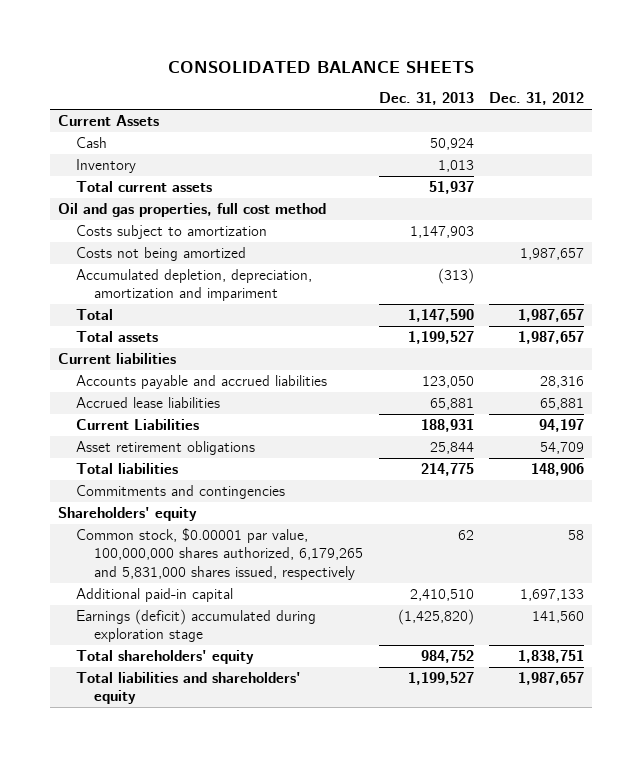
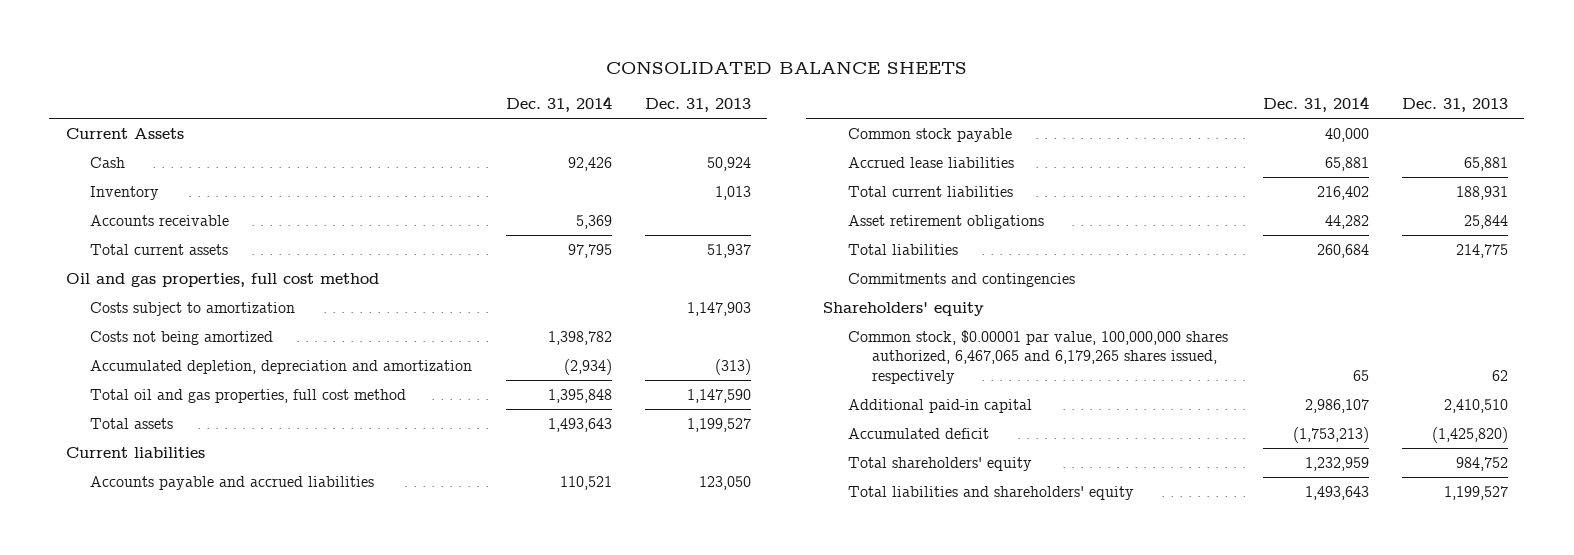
[489,92,585,106] Dec. 31, 2012 -> none
none -> [505,96,612,113] Dec. 31, 2014
none -> [90,214,230,226] Accounts receivable
[75,269,312,302] Accumulated depletion, depreciation, amortization and impariment -> [90,359,473,374] Accumulated depletion, depreciation and amortization
[75,309,113,321] Total -> [90,388,407,403] Total oil and gas properties, full cost method
none -> [847,127,1012,142] Common stock payable
[75,419,199,431] Current Liabilities -> [847,185,1013,197] Total current liabilities
[75,528,363,580] Common stock, $0.00001 par value, 100,000,000 shares authorized, 6,179,265 and 5,831,000 shares issued, respectively -> [847,329,1228,384] Common stock, $0.00001 par value, 100,000,000 shares authorized, 6,467,065 and 6,179,265 shares issued, respectively
[75,609,316,643] Earnings (deficit) accumulated during exploration stage -> [847,427,989,439] Accumulated deficit

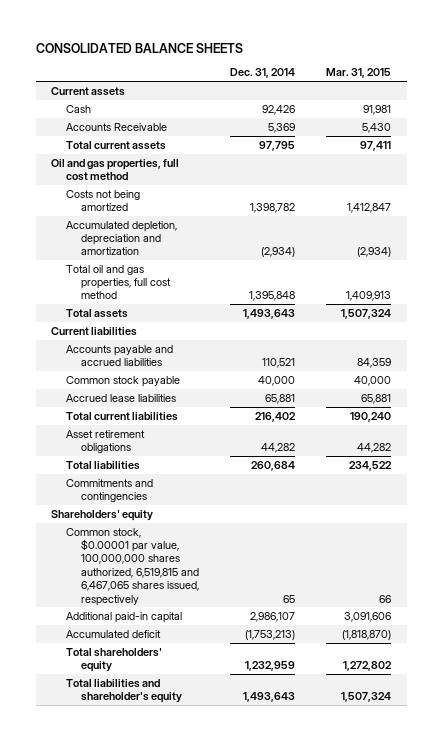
[644,98,751,113] Dec. 31, 2013 -> none
none -> [326,68,392,79] Mar. 31, 2015
[65,127,184,139] Current Assets -> [51,86,126,96] Current assets
[90,185,160,200] Inventory -> none
[90,214,230,226] Accounts receivable -> [66,122,168,131] Accounts Receivable
[90,301,296,316] Costs subject to amortization -> none
[847,329,1228,384] Common stock, $0.00001 par value, 100,000,000 shares authorized, 6,467,065 and 6,179,265 shares issued, respectively -> [66,527,200,606] Common stock, $0.00001 par value, 100,000,000 shares authorized, 6,519,815 and 6,467,065 shares issued, respectively
[847,485,1134,500] Total liabilities and shareholders' equity -> [66,678,183,704] Total liabilities and shareholder's equity

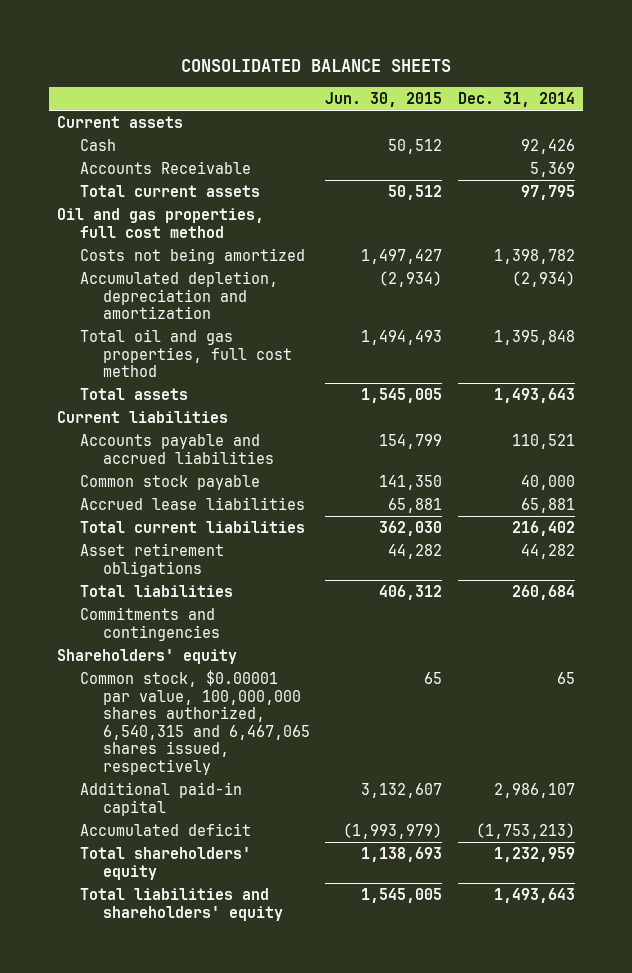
[326,68,392,79] Mar. 31, 2015 -> none
none -> [325,92,443,108] Jun. 30, 2015
[66,527,200,606] Common stock, $0.00001 par value, 100,000,000 shares authorized, 6,519,815 and 6,467,065 shares issued, respectively -> [79,669,310,775] Common stock, $0.00001 par value, 100,000,000 shares authorized, 6,540,315 and 6,467,065 shares issued, respectively
[66,678,183,704] Total liabilities and shareholder's equity -> [79,887,283,921] Total liabilities and shareholders' equity

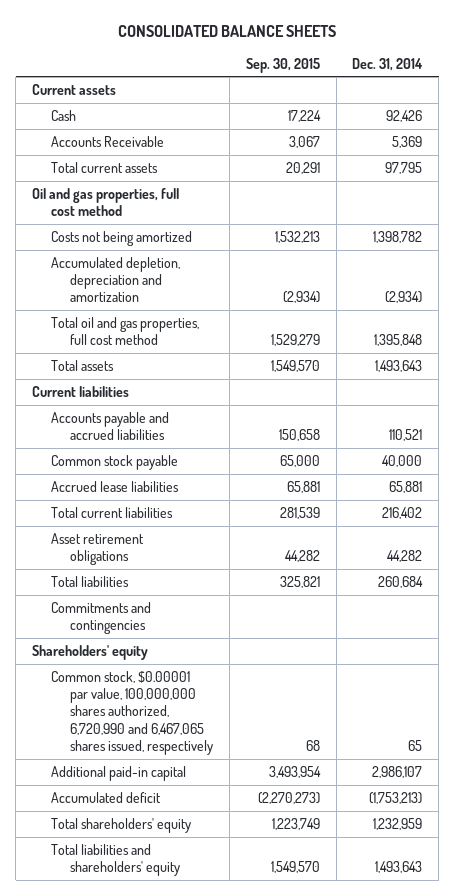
[325,92,443,108] Jun. 30, 2015 -> none
none -> [245,57,320,73] Sep. 30, 2015
[79,669,310,775] Common stock, $0.00001 par value, 100,000,000 shares authorized, 6,540,315 and 6,467,065 shares issued, respectively -> [51,670,214,756] Common stock, $0.00001 par value, 100,000,000 shares authorized, 6,720,990 and 6,467,065 shares issued, respectively

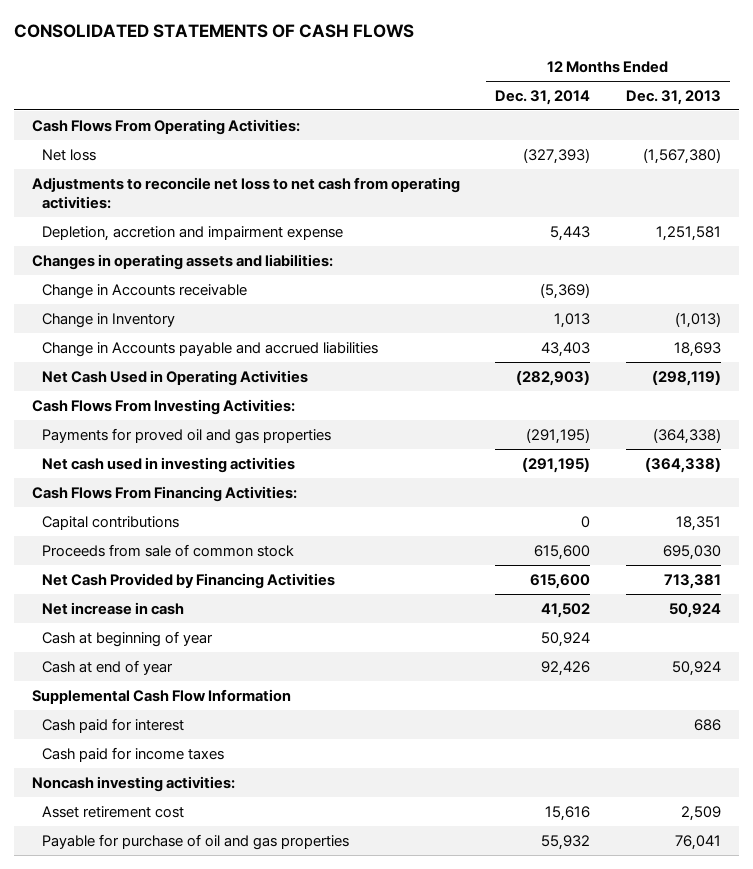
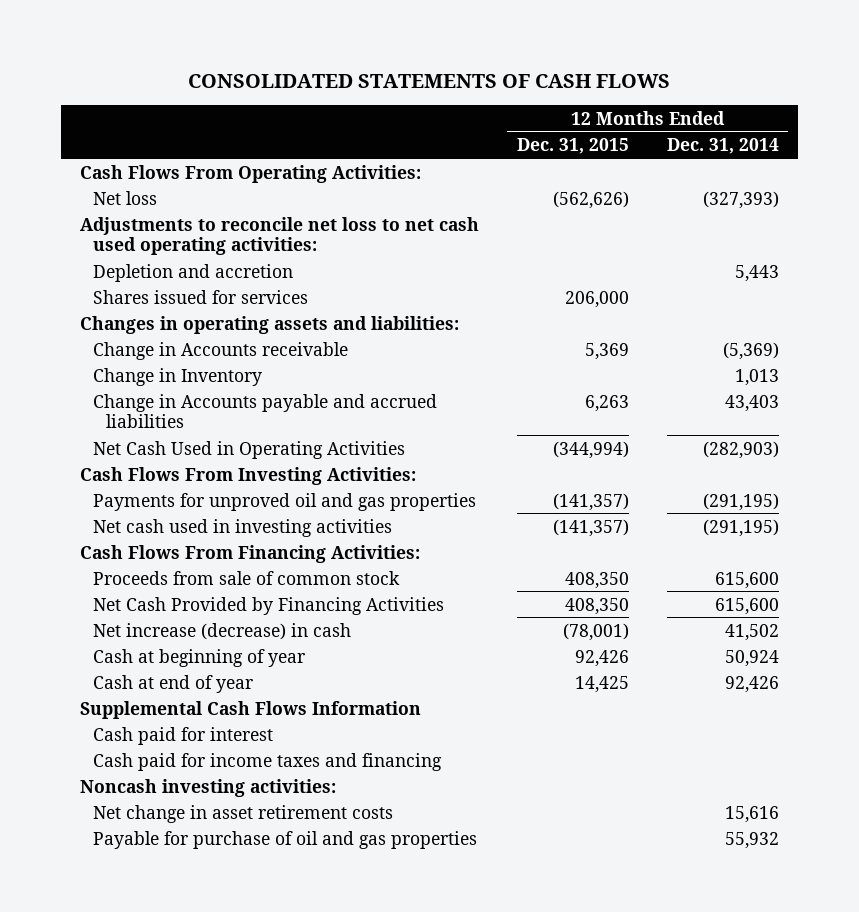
[626,89,722,105] Dec. 31, 2013 -> none
none -> [516,138,629,155] Dec. 31, 2015
[31,176,460,209] Adjustments to reconcile net loss to net cash from operating activities: -> [79,216,479,255] Adjustments to reconcile net loss to net cash used operating activities:
[42,225,344,241] Depletion, accretion and impairment expense -> [92,263,293,282] Depletion and accretion
none -> [92,289,308,304] Shares issued for services
[42,427,332,444] Payments for proved oil and gas properties -> [92,492,476,511] Payments for unproved oil and gas properties
[42,515,180,530] Capital contributions -> none
[42,601,185,615] Net increase in cash -> [92,622,351,640] Net increase (decrease) in cash
[31,688,291,704] Supplemental Cash Flow Information -> [79,700,421,719] Supplemental Cash Flows Information
[42,746,225,762] Cash paid for income taxes -> [92,752,442,771] Cash paid for income taxes and financing
[42,805,185,818] Asset retirement cost -> [92,804,393,823] Net change in asset retirement costs

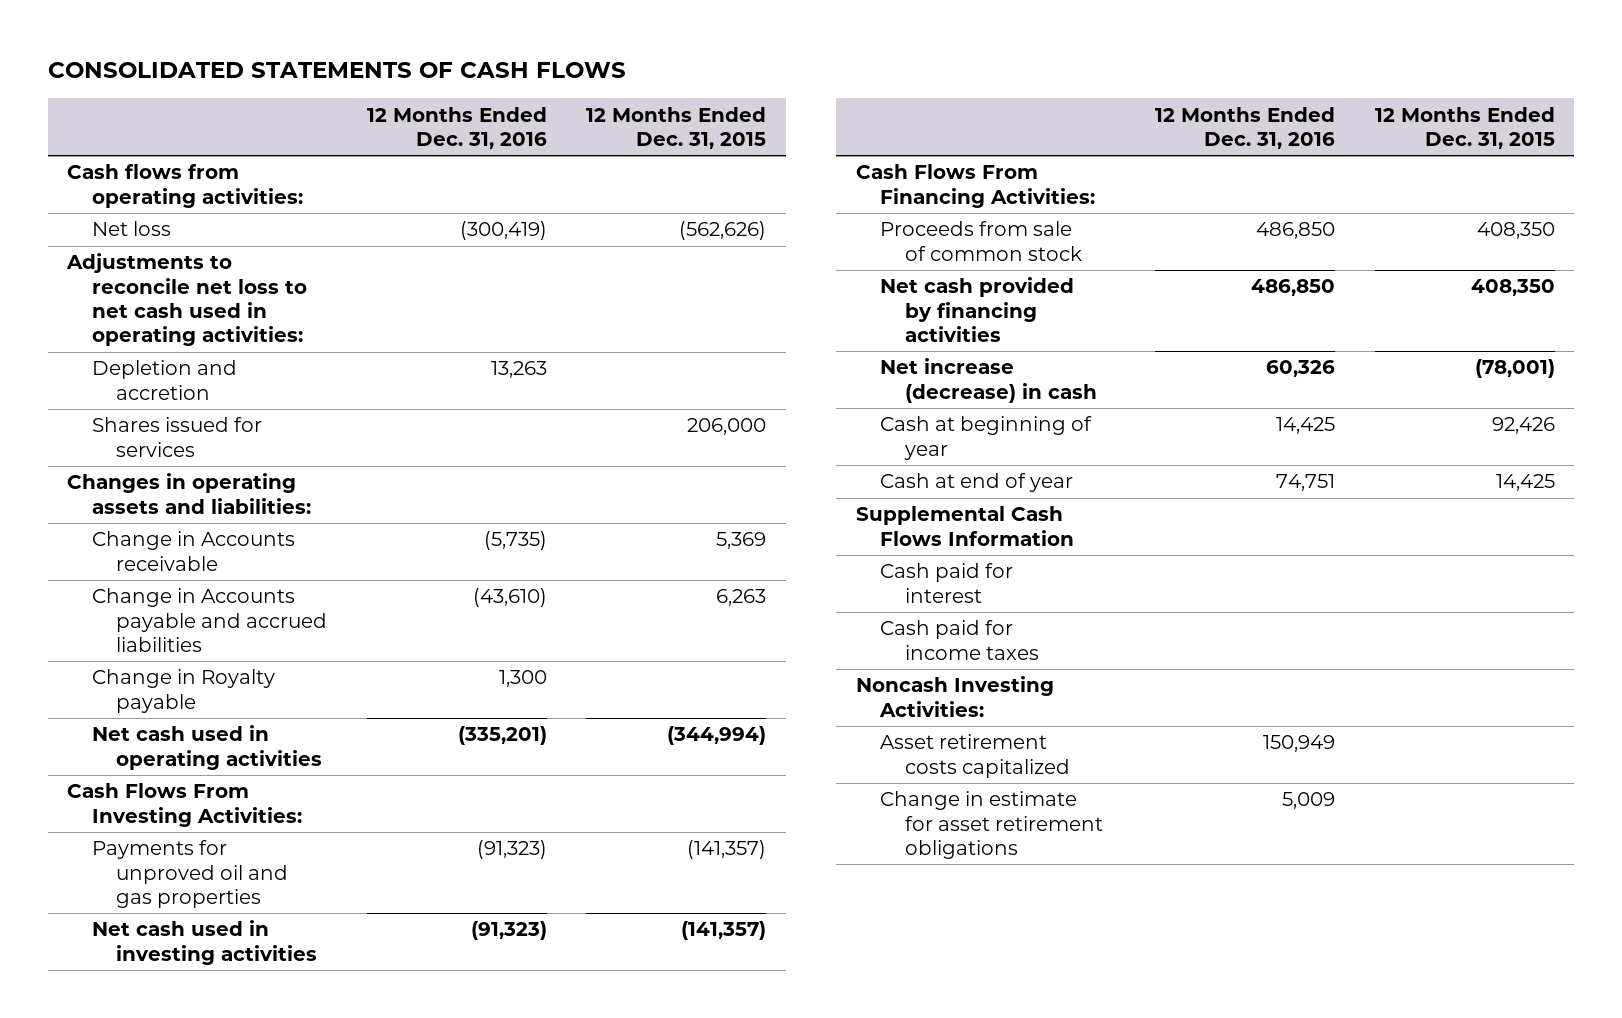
[666,138,779,155] Dec. 31, 2014 -> none
none -> [366,106,547,149] 12 Months Ended Dec. 31, 2016
[79,164,421,183] Cash Flows From Operating Activities: -> [67,164,303,208] Cash flows from operating activities:
[79,216,479,255] Adjustments to reconcile net loss to net cash used operating activities: -> [66,253,307,347] Adjustments to reconcile net loss to net cash used in operating activities:
[92,367,262,386] Change in Inventory -> none
none -> [91,669,275,713] Change in Royalty payable
[92,440,405,459] Net Cash Used in Operating Activities -> [91,725,323,770] Net cash used in operating activities
[92,596,444,615] Net Cash Provided by Financing Activities -> [880,277,1075,342] Net cash provided by financing activities
[92,830,477,849] Payable for purchase of oil and gas properties -> none
[92,752,442,771] Cash paid for income taxes and financing -> [880,620,1039,660] Cash paid for income taxes
[79,778,336,797] Noncash investing activities: -> [855,676,1054,717] Noncash Investing Activities:
none -> [880,734,1070,778] Asset retirement costs capitalized
[92,804,393,823] Net change in asset retirement costs -> [880,791,1103,859] Change in estimate for asset retirement obligations

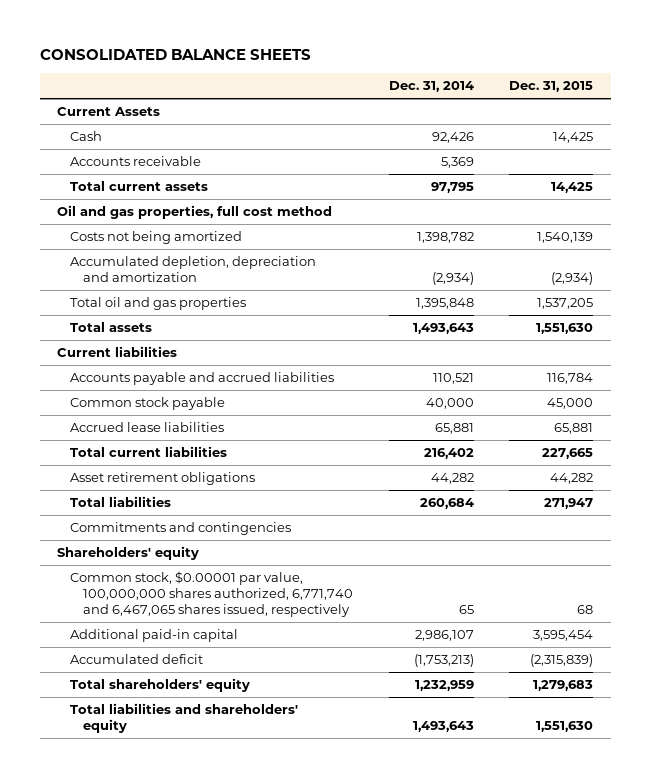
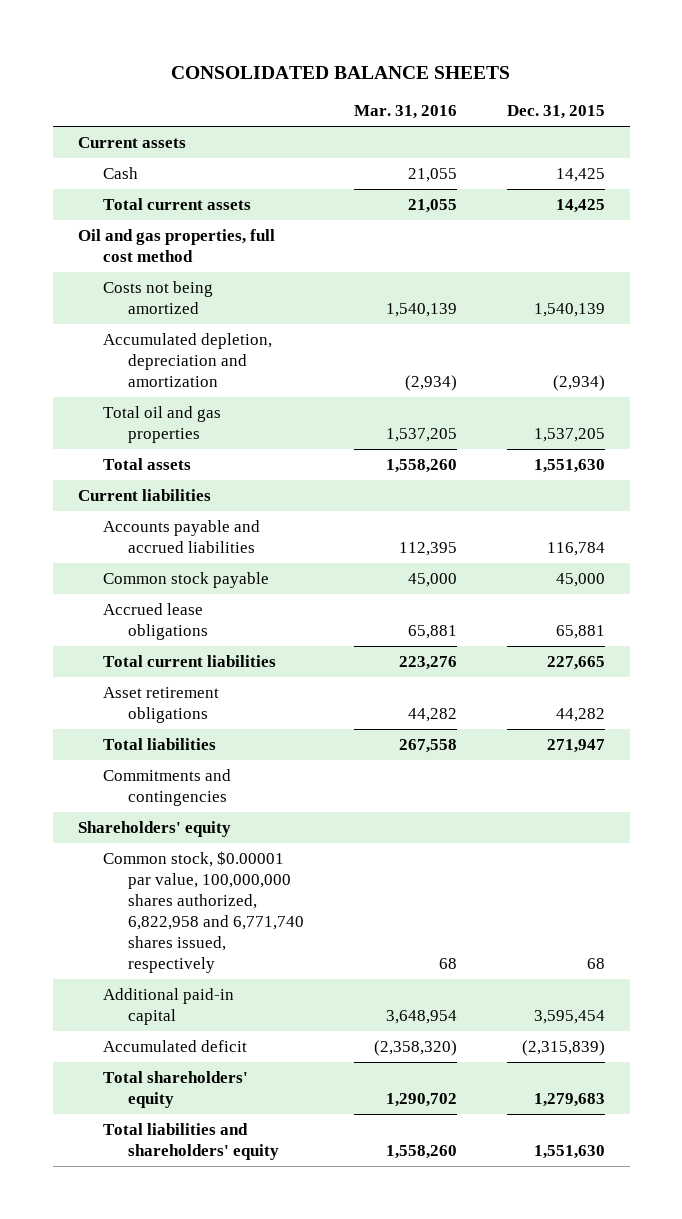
[388,81,474,93] Dec. 31, 2014 -> none
none -> [353,105,457,120] Mar. 31, 2016
[57,107,161,117] Current Assets -> [77,136,186,148] Current assets
[70,156,202,167] Accounts receivable -> none
[70,422,225,433] Accrued lease liabilities -> [102,602,209,640] Accrued lease obligations
[70,571,353,617] Common stock, $0.00001 par value, 100,000,000 shares authorized, 6,771,740 and 6,467,065 shares issued, respectively -> [102,850,305,974] Common stock, $0.00001 par value, 100,000,000 shares authorized, 6,822,958 and 6,771,740 shares issued, respectively

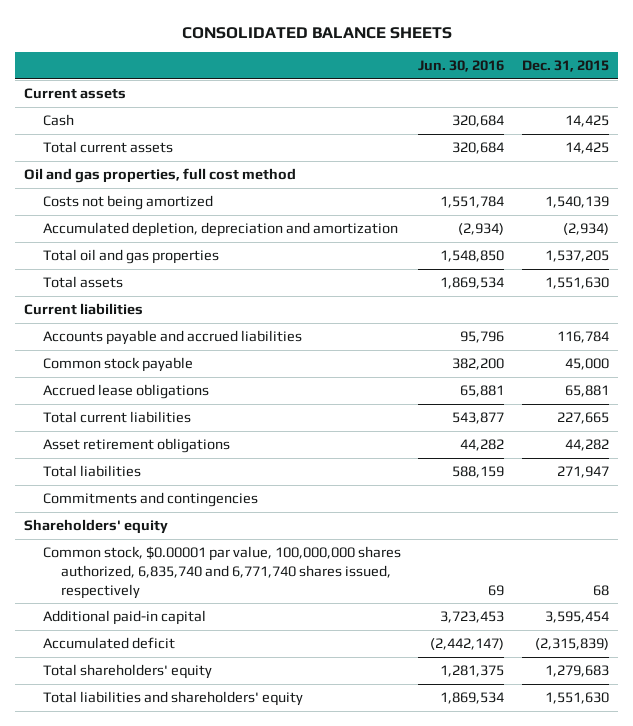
[353,105,457,120] Mar. 31, 2016 -> none
none -> [418,60,505,73] Jun. 30, 2016
[102,850,305,974] Common stock, $0.00001 par value, 100,000,000 shares authorized, 6,822,958 and 6,771,740 shares issued, respectively -> [42,546,401,599] Common stock, $0.00001 par value, 100,000,000 shares authorized, 6,835,740 and 6,771,740 shares issued, respectively

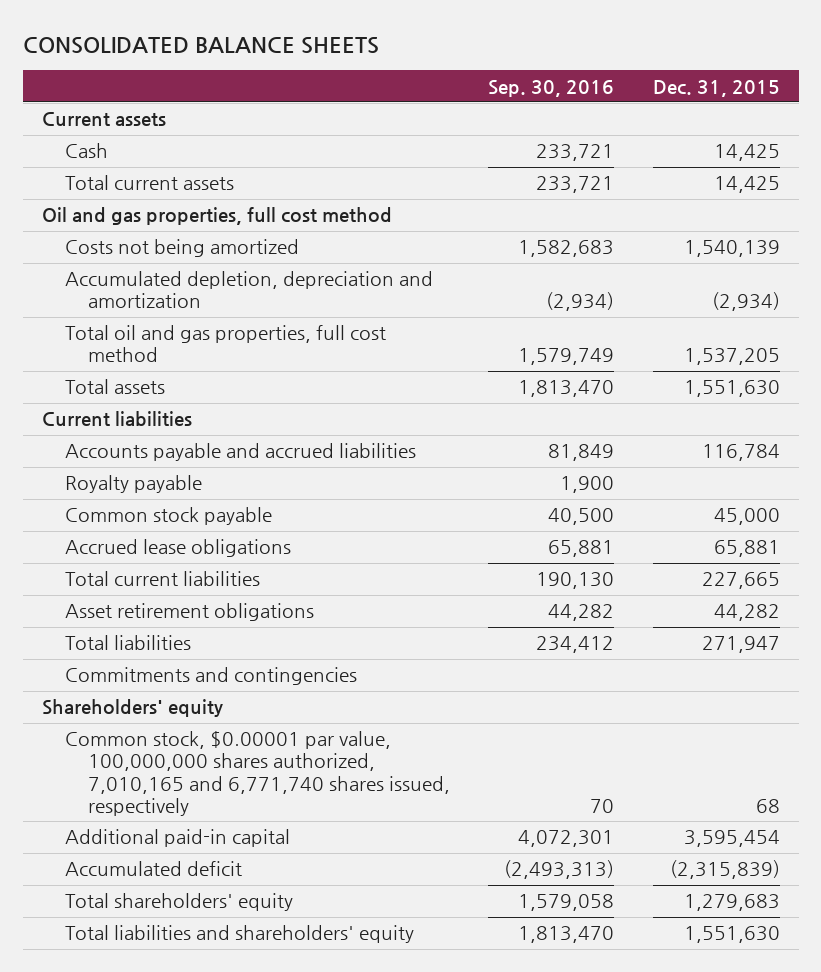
[418,60,505,73] Jun. 30, 2016 -> none
none -> [488,79,615,97] Sep. 30, 2016
[42,249,219,265] Total oil and gas properties -> [64,325,386,363] Total oil and gas properties, full cost method
none -> [64,475,202,494] Royalty payable
[42,546,401,599] Common stock, $0.00001 par value, 100,000,000 shares authorized, 6,835,740 and 6,771,740 shares issued, respectively -> [64,731,451,816] Common stock, $0.00001 par value, 100,000,000 shares authorized, 7,010,165 and 6,771,740 shares issued, respectively

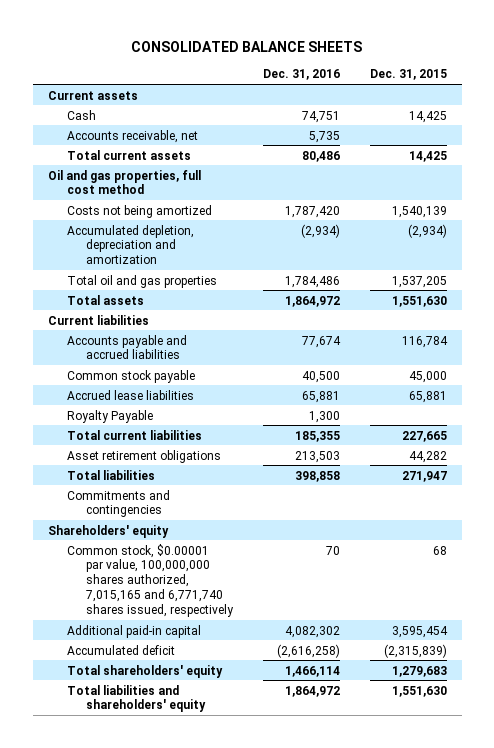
[488,79,615,97] Sep. 30, 2016 -> none
none -> [262,69,340,81] Dec. 31, 2016
none -> [66,129,198,143] Accounts receivable, net
[64,325,386,363] Total oil and gas properties, full cost method -> [66,274,217,288] Total oil and gas properties
[64,475,202,494] Royalty payable -> none
[64,539,291,558] Accrued lease obligations -> [66,389,194,400] Accrued lease liabilities
none -> [66,409,153,423] Royalty Payable
[64,731,451,816] Common stock, $0.00001 par value, 100,000,000 shares authorized, 7,010,165 and 6,771,740 shares issued, respectively -> [66,543,234,618] Common stock, $0.00001 par value, 100,000,000 shares authorized, 7,015,165 and 6,771,740 shares issued, respectively

